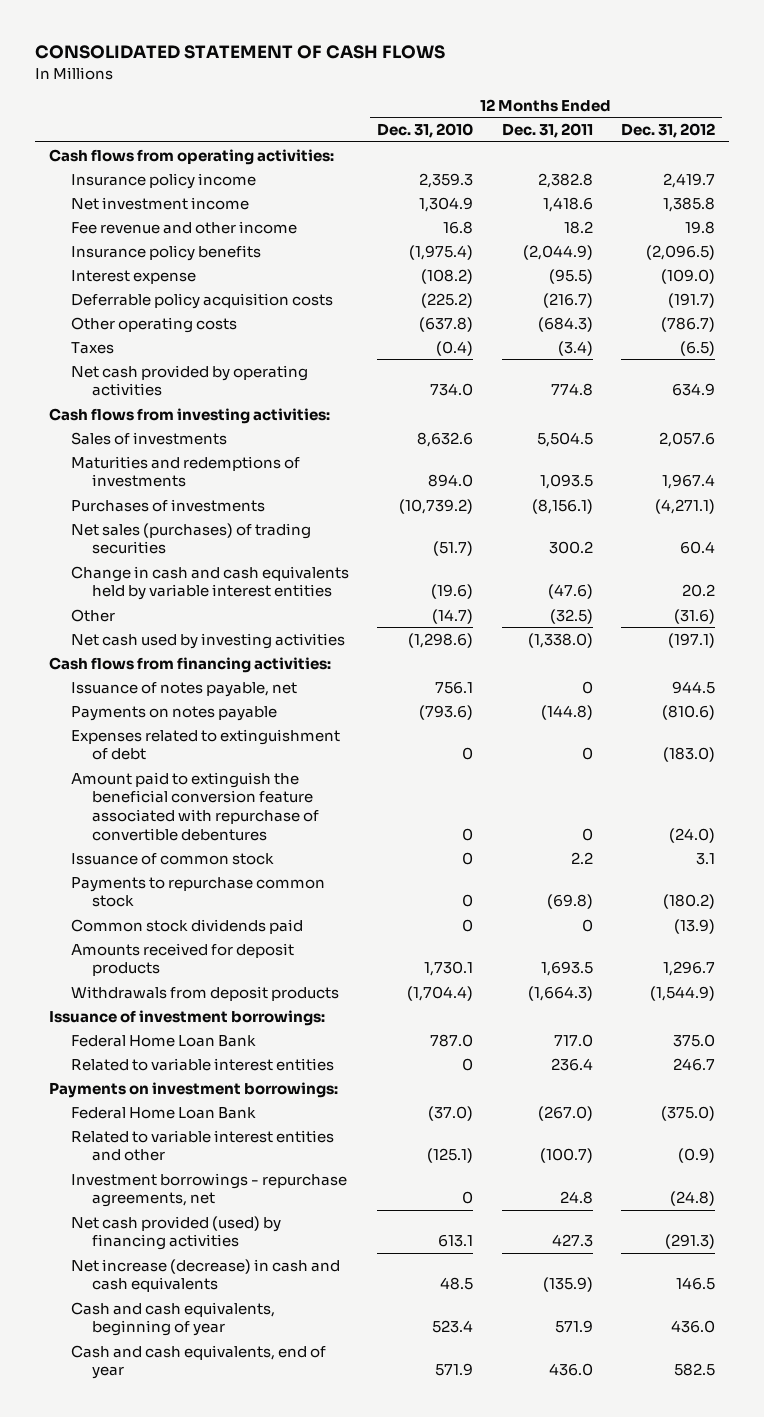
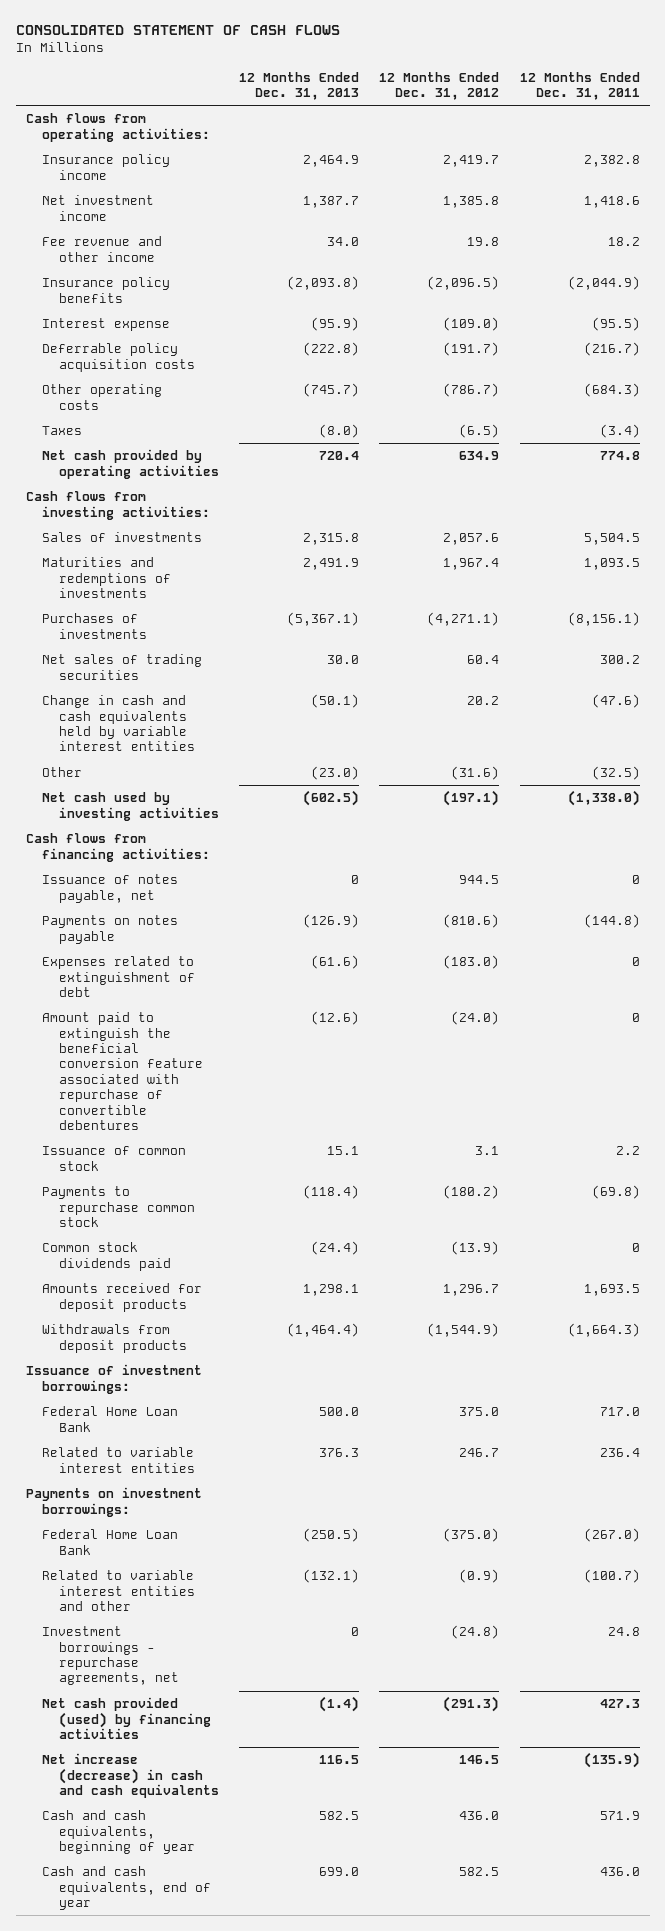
[377,123,474,139] Dec. 31, 2010 -> none
none -> [239,71,360,101] 12 Months Ended Dec. 31, 2013
[70,522,311,555] Net sales (purchases) of trading securities -> [42,654,203,680] Net sales of trading securities

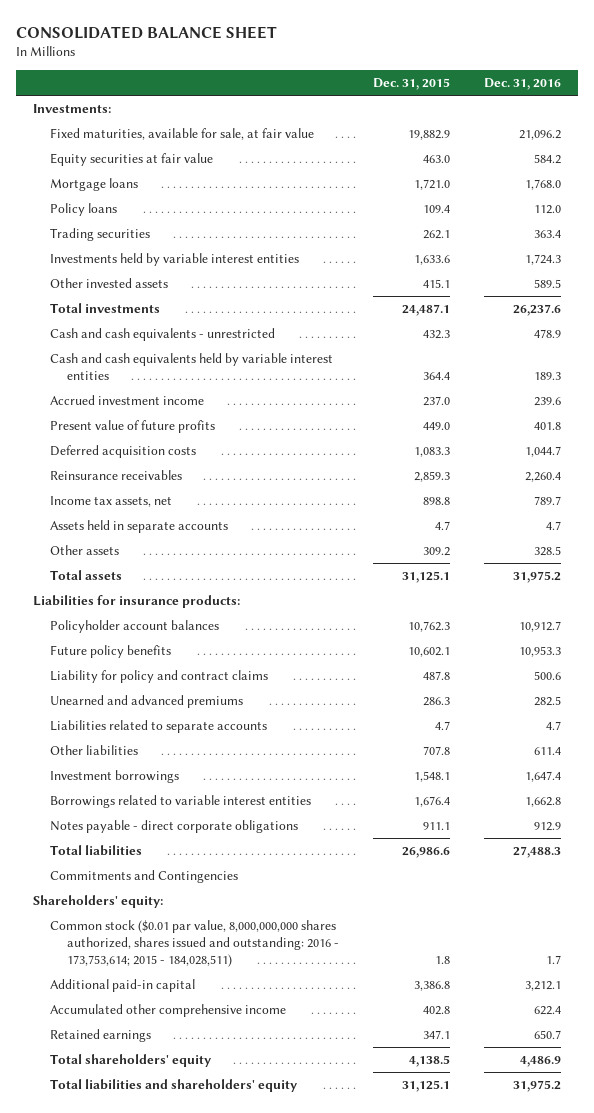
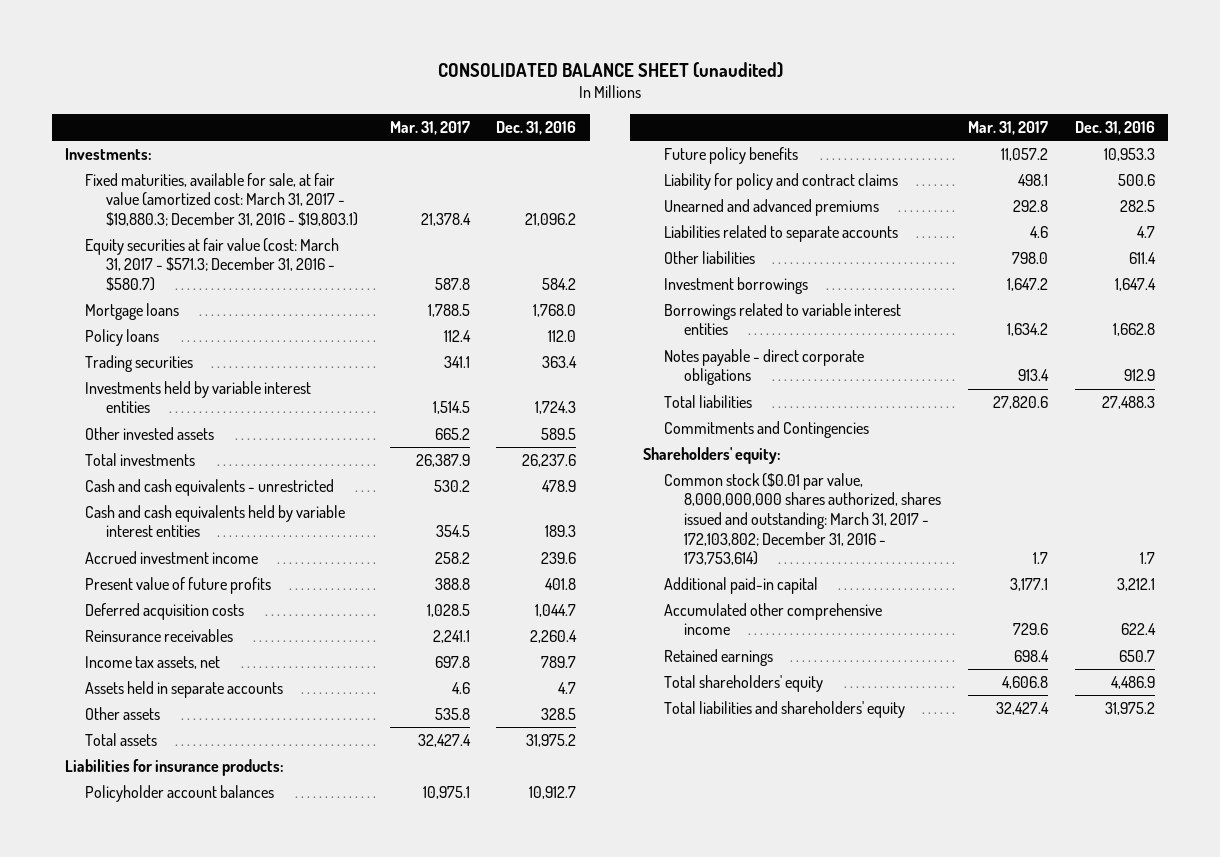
[16,25,278,39] CONSOLIDATED BALANCE SHEET -> [437,61,783,78] CONSOLIDATED BALANCE SHEET (unaudited)
[372,77,450,90] Dec. 31, 2015 -> none
none -> [389,121,470,136] Mar. 31, 2017
[49,128,314,141] Fixed maturities, available for sale, at fair value -> [85,172,358,227] Fixed maturities, available for sale, at fair value (amortized cost: March 31, 2017 - $19,880.3; December 31, 2016 - $19,803.1)
[49,153,213,167] Equity securities at fair value -> [85,237,340,292] Equity securities at fair value (cost: March 31, 2017 - $571.3; December 31, 2016 - $580.7)
[49,920,339,968] Common stock ($0.01 par value, 8,000,000,000 shares authorized, shares issued and outstanding: 2016 - 173,753,614; 2015 - 184,028,511) -> [663,472,942,566] Common stock ($0.01 par value, 8,000,000,000 shares authorized, shares issued and outstanding: March 31, 2017 - 172,103,802; December 31, 2016 - 173,753,614)

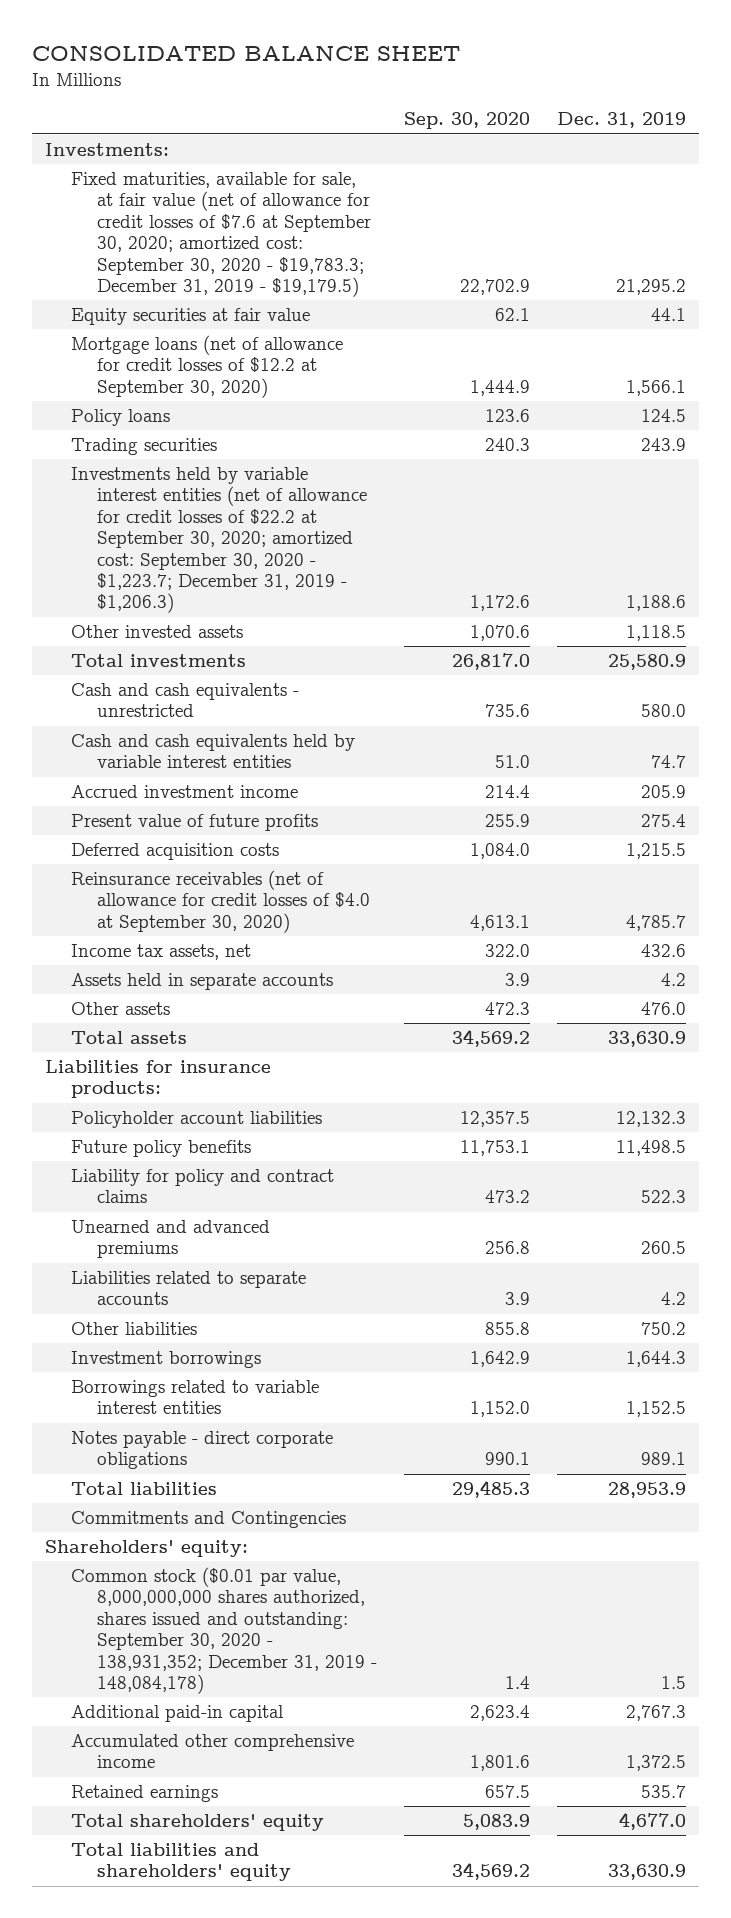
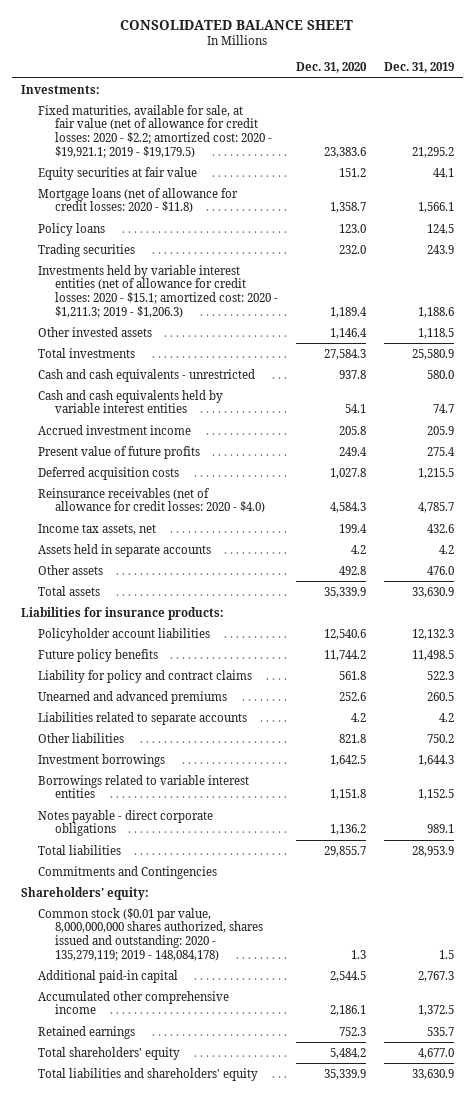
[404,112,531,130] Sep. 30, 2020 -> none
none -> [296,62,368,74] Dec. 31, 2020
[71,172,372,297] Fixed maturities, available for sale, at fair value (net of allowance for credit losses of $7.6 at September 30, 2020; amortized cost: September 30, 2020 - $19,783.3; December 31, 2019 - $19,179.5) -> [37,104,273,158] Fixed maturities, available for sale, at fair value (net of allowance for credit losses: 2020 - $2.2; amortized cost: 2020 - $19,921.1; 2019 - $19,179.5)
[71,335,344,398] Mortgage loans (net of allowance for credit losses of $12.2 at September 30, 2020) -> [37,187,238,214] Mortgage loans (net of allowance for credit losses: 2020 - $11.8)
[71,467,368,614] Investments held by variable interest entities (net of allowance for credit losses of $22.2 at September 30, 2020; amortized cost: September 30, 2020 - $1,223.7; December 31, 2019 - $1,206.3) -> [37,264,279,318] Investments held by variable interest entities (net of allowance for credit losses: 2020 - $15.1; amortized cost: 2020 - $1,211.3; 2019 - $1,206.3)
[71,870,371,933] Reinsurance receivables (net of allowance for credit losses of $4.0 at September 30, 2020) -> [37,487,266,514] Reinsurance receivables (net of allowance for credit losses: 2020 - $4.0)
[71,1567,378,1694] Common stock ($0.01 par value, 8,000,000,000 shares authorized, shares issued and outstanding: September 30, 2020 - 138,931,352; December 31, 2019 - 148,084,178) -> [37,907,264,961] Common stock ($0.01 par value, 8,000,000,000 shares authorized, shares issued and outstanding: 2020 - 135,279,119; 2019 - 148,084,178)

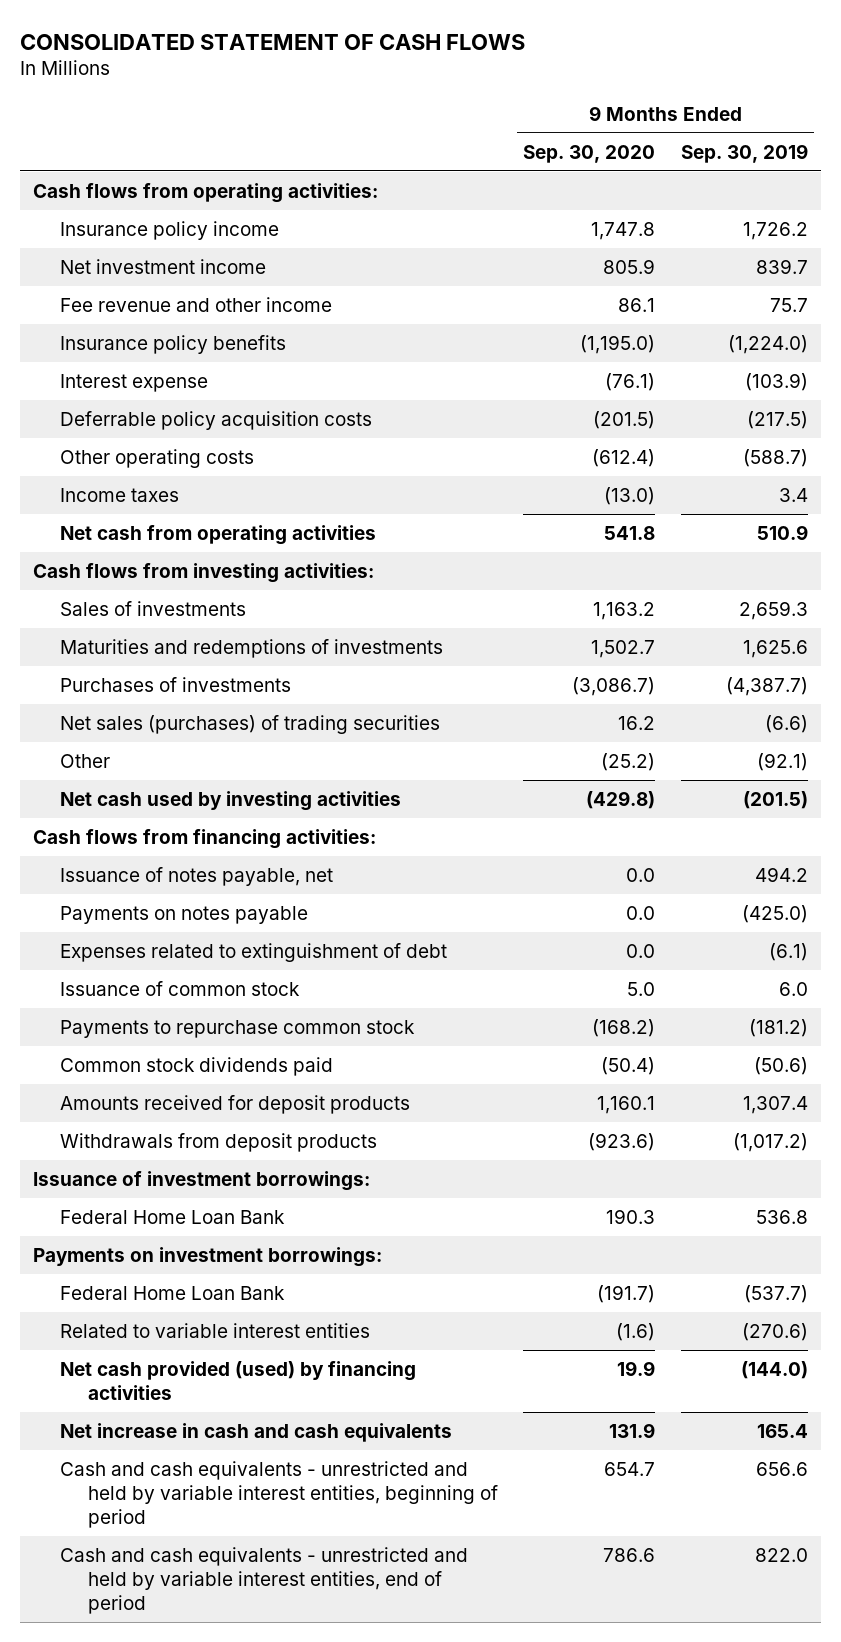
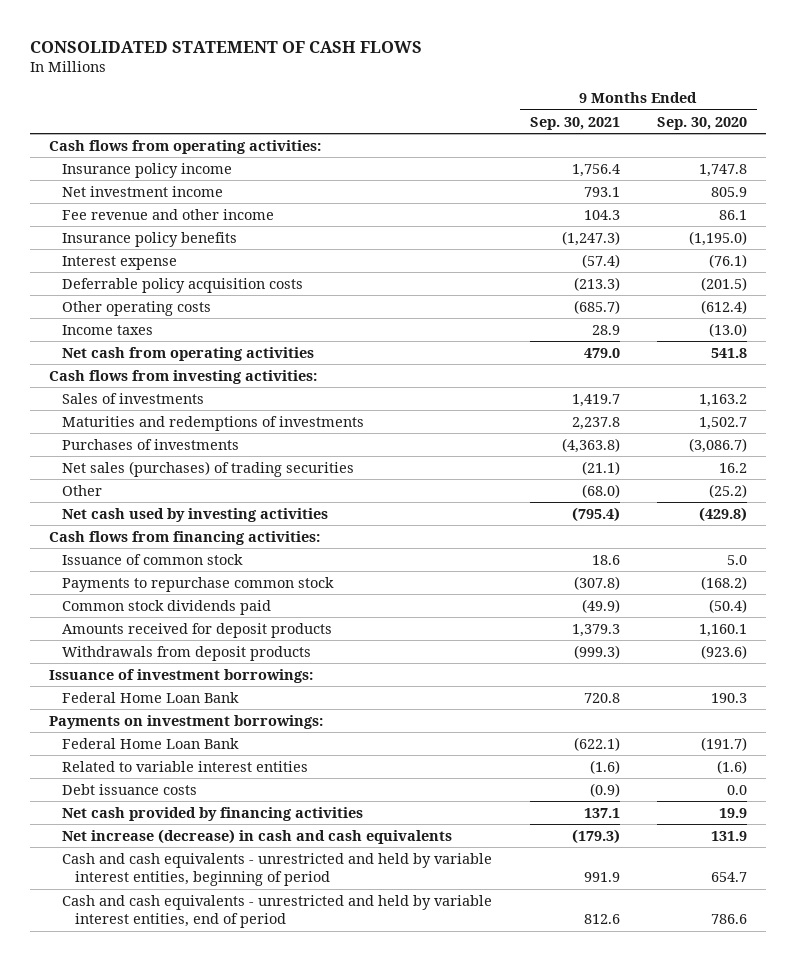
[680,143,808,163] Sep. 30, 2019 -> none
none -> [529,116,620,130] Sep. 30, 2021
[60,867,334,887] Issuance of notes payable, net -> none
[60,906,309,925] Payments on notes payable -> none
[60,943,448,963] Expenses related to extinguishment of debt -> none
none -> [62,783,198,795] Debt issuance costs
[60,1361,417,1400] Net cash provided (used) by financing activities -> [62,806,364,821] Net cash provided by financing activities
[60,1423,453,1443] Net increase in cash and cash equivalents -> [62,828,453,844] Net increase (decrease) in cash and cash equivalents

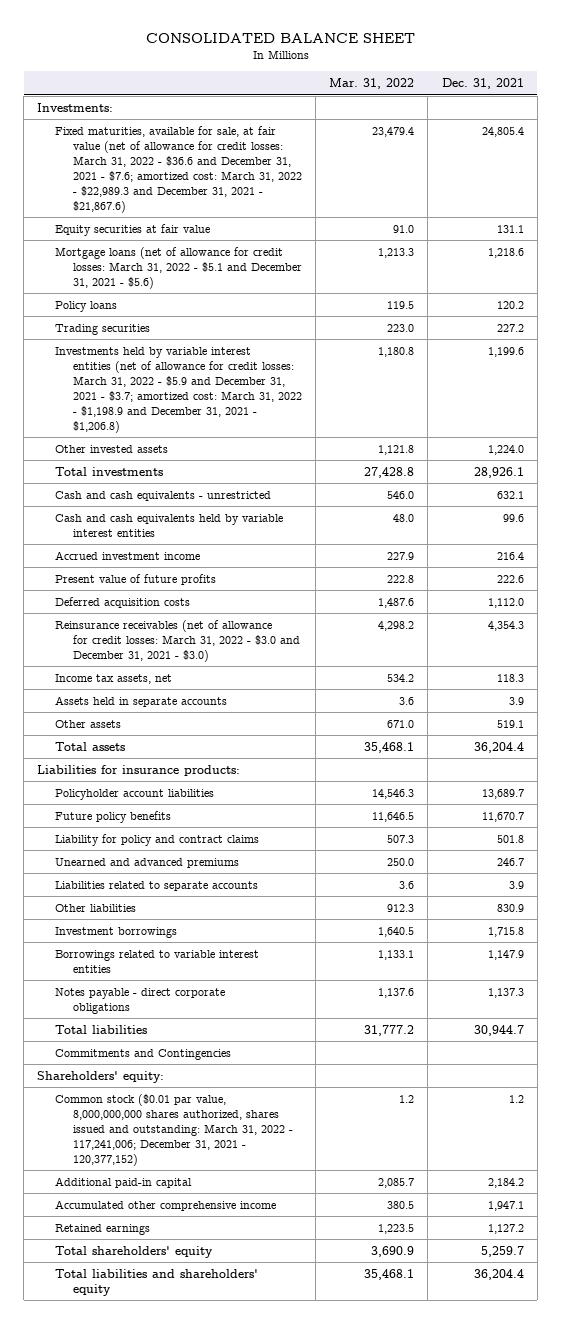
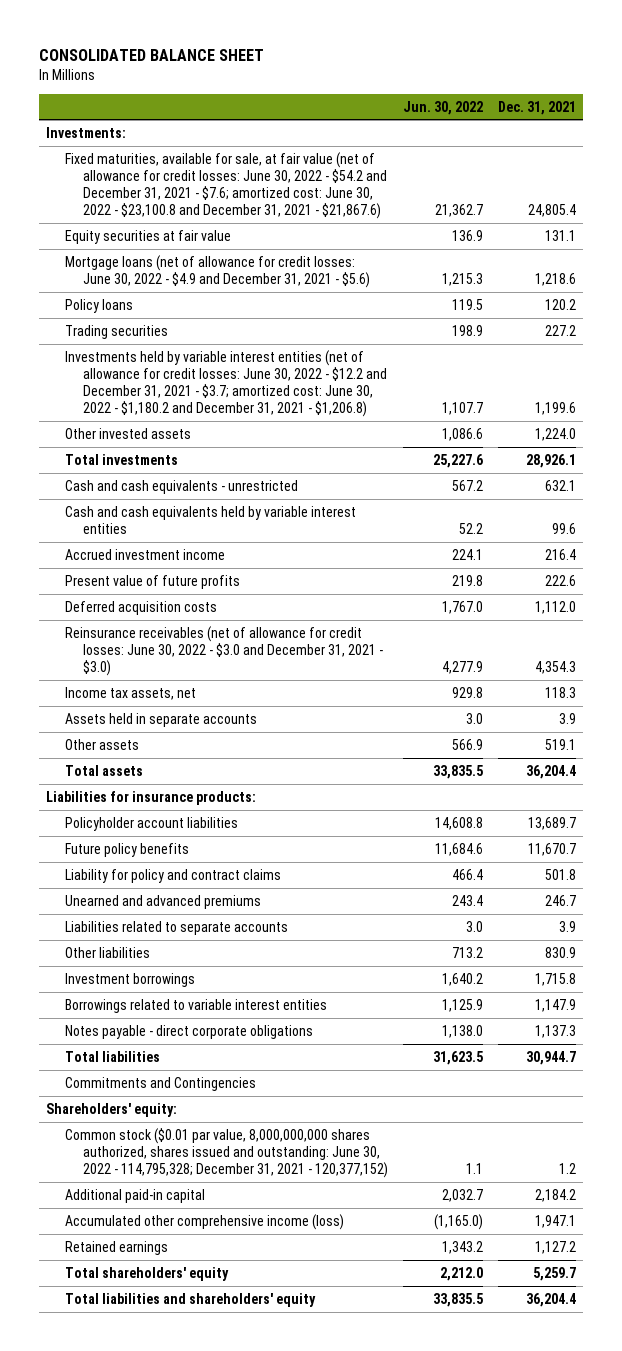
[329,78,415,90] Mar. 31, 2022 -> none
none -> [402,100,483,115] Jun. 30, 2022
[55,125,302,213] Fixed maturities, available for sale, at fair value (net of allowance for credit losses: March 31, 2022 - $36.6 and December 31, 2021 - $7.6; amortized cost: March 31, 2022 - $22,989.3 and December 31, 2021 - $21,867.6) -> [64,151,388,220] Fixed maturities, available for sale, at fair value (net of allowance for credit losses: June 30, 2022 - $54.2 and December 31, 2021 - $7.6; amortized cost: June 30, 2022 - $23,100.8 and December 31, 2021 - $21,867.6)
[55,246,302,289] Mortgage loans (net of allowance for credit losses: March 31, 2022 - $5.1 and December 31, 2021 - $5.6) -> [64,254,371,289] Mortgage loans (net of allowance for credit losses: June 30, 2022 - $4.9 and December 31, 2021 - $5.6)
[55,346,302,433] Investments held by variable interest entities (net of allowance for credit losses: March 31, 2022 - $5.9 and December 31, 2021 - $3.7; amortized cost: March 31, 2022 - $1,198.9 and December 31, 2021 - $1,206.8) -> [64,349,388,418] Investments held by variable interest entities (net of allowance for credit losses: June 30, 2022 - $12.2 and December 31, 2021 - $3.7; amortized cost: June 30, 2022 - $1,180.2 and December 31, 2021 - $1,206.8)
[55,619,300,662] Reinsurance receivables (net of allowance for credit losses: March 31, 2022 - $3.0 and December 31, 2021 - $3.0) -> [64,625,384,677] Reinsurance receivables (net of allowance for credit losses: June 30, 2022 - $3.0 and December 31, 2021 - $3.0)
[55,1093,293,1166] Common stock ($0.01 par value, 8,000,000,000 shares authorized, shares issued and outstanding: March 31, 2022 - 117,241,006; December 31, 2021 - 120,377,152) -> [64,1127,389,1179] Common stock ($0.01 par value, 8,000,000,000 shares authorized, shares issued and outstanding: June 30, 2022 - 114,795,328; December 31, 2021 - 120,377,152)
[55,1199,277,1211] Accumulated other comprehensive income -> [64,1213,344,1230] Accumulated other comprehensive income (loss)

